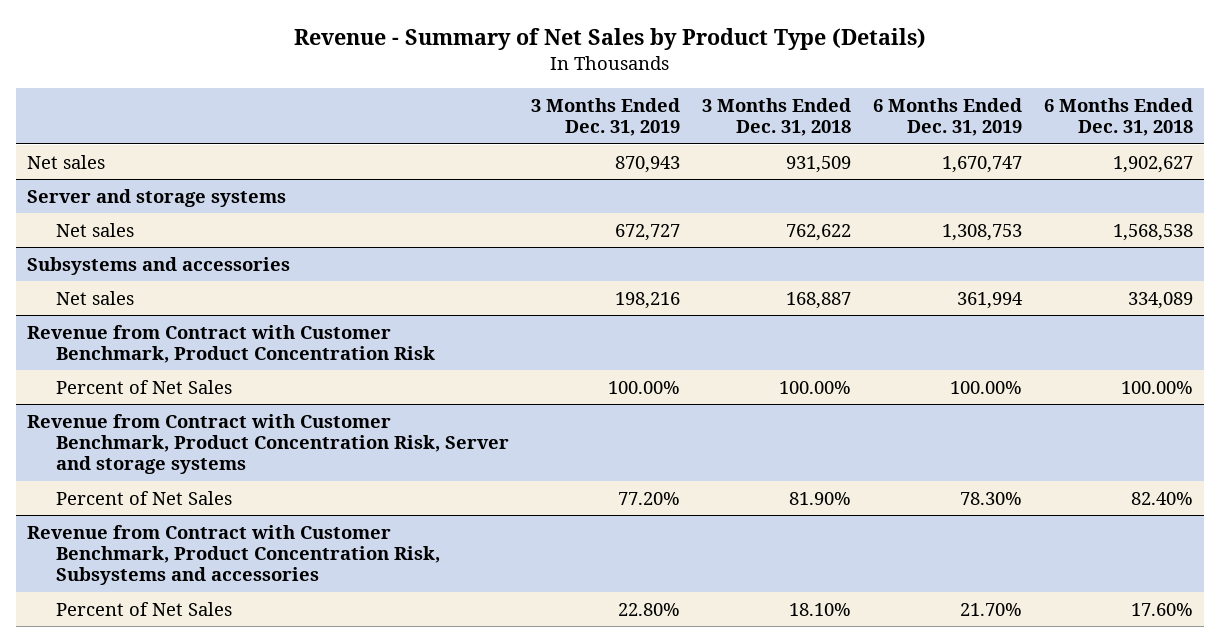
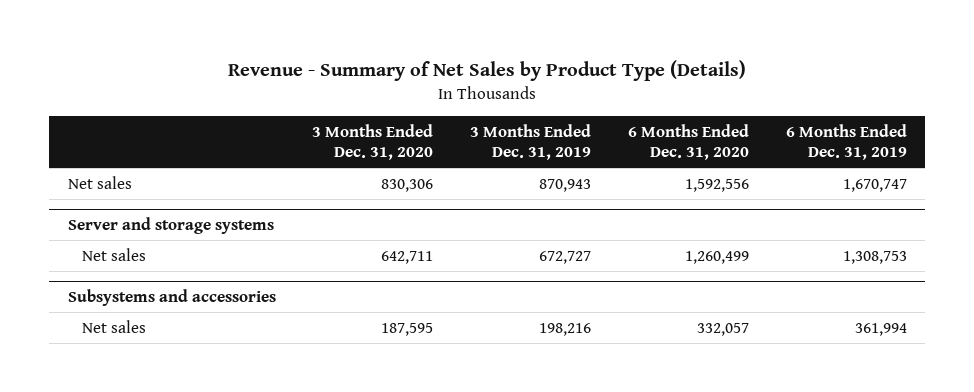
[701,97,851,137] 3 Months Ended Dec. 31, 2018 -> none
[1043,97,1193,137] 6 Months Ended Dec. 31, 2018 -> none
none -> [312,124,434,161] 3 Months Ended Dec. 31, 2020
none -> [627,124,749,161] 6 Months Ended Dec. 31, 2020
[27,324,435,364] Revenue from Contract with Customer Benchmark, Product Concentration Risk -> none
[55,379,232,394] Percent of Net Sales -> none
[27,413,509,475] Revenue from Contract with Customer Benchmark, Product Concentration Risk, Server and storage systems -> none
[55,490,232,505] Percent of Net Sales -> none
[27,524,440,586] Revenue from Contract with Customer Benchmark, Product Concentration Risk, Subsystems and accessories -> none
[55,601,232,616] Percent of Net Sales -> none

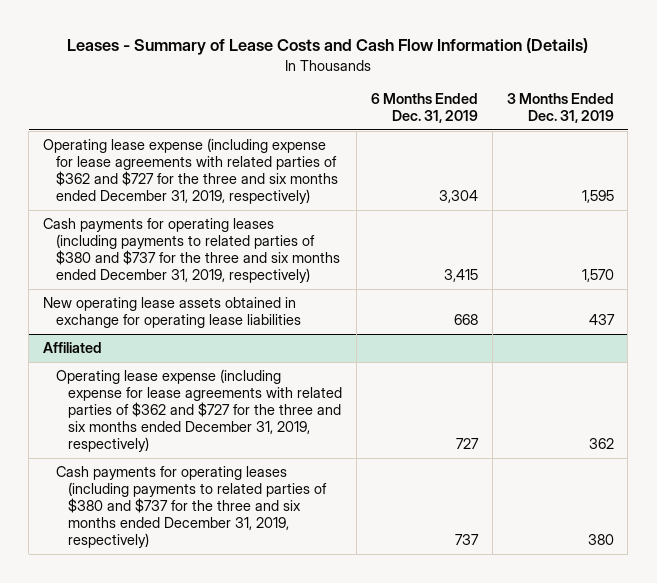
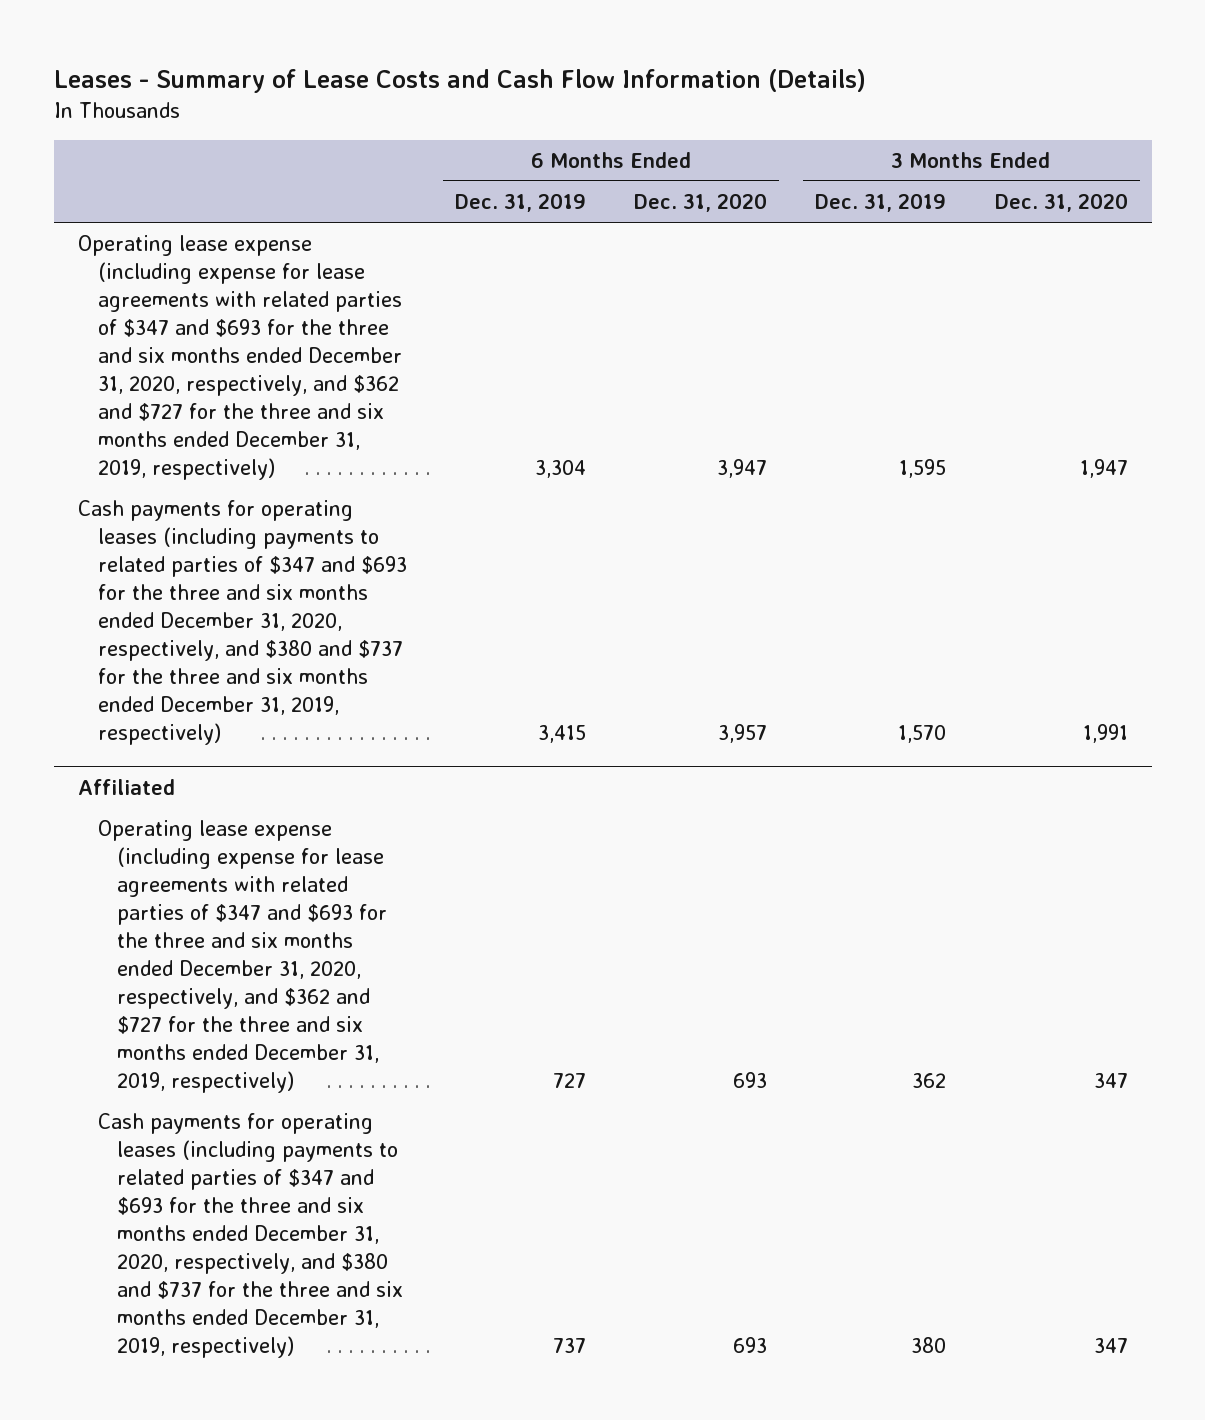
none -> [634,192,768,212] Dec. 31, 2020
none -> [994,192,1128,212] Dec. 31, 2020
[43,297,301,329] New operating lease assets obtained in exchange for operating lease liabilities -> none
[43,138,338,205] Operating lease expense (including expense for lease agreements with related parties of $362 and $727 for the three and six months ended December 31, 2019, respectively) -> [77,235,402,481] Operating lease expense (including expense for lease agreements with related parties of $347 and $693 for the three and six months ended December 31, 2020, respectively, and $362 and $727 for the three and six months ended December 31, 2019, respectively)
[43,218,340,284] Cash payments for operating leases (including payments to related parties of $380 and $737 for the three and six months ended December 31, 2019, respectively) -> [77,500,407,746] Cash payments for operating leases (including payments to related parties of $347 and $693 for the three and six months ended December 31, 2020, respectively, and $380 and $737 for the three and six months ended December 31, 2019, respectively)
[55,369,343,453] Operating lease expense (including expense for lease agreements with related parties of $362 and $727 for the three and six months ended December 31, 2019, respectively) -> [97,820,388,1094] Operating lease expense (including expense for lease agreements with related parties of $347 and $693 for the three and six months ended December 31, 2020, respectively, and $362 and $727 for the three and six months ended December 31, 2019, respectively)
[55,466,328,549] Cash payments for operating leases (including payments to related parties of $380 and $737 for the three and six months ended December 31, 2019, respectively) -> [97,1113,404,1359] Cash payments for operating leases (including payments to related parties of $347 and $693 for the three and six months ended December 31, 2020, respectively, and $380 and $737 for the three and six months ended December 31, 2019, respectively)

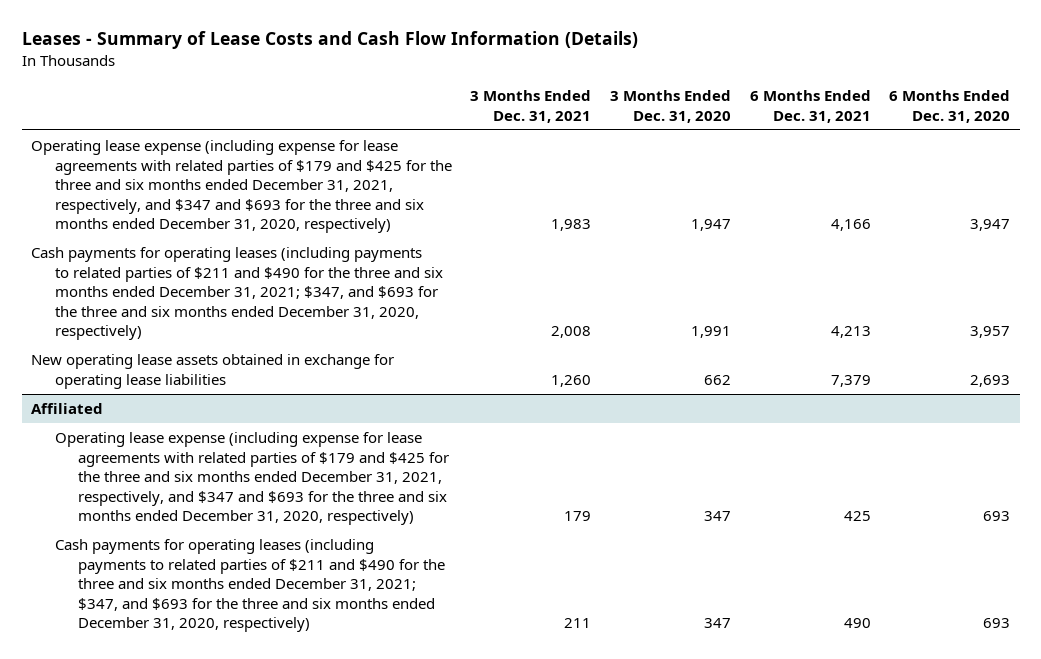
[454,192,586,212] Dec. 31, 2019 -> none
[815,192,947,212] Dec. 31, 2019 -> none
none -> [470,90,592,123] 3 Months Ended Dec. 31, 2021
none -> [749,90,871,123] 6 Months Ended Dec. 31, 2021
[77,235,402,481] Operating lease expense (including expense for lease agreements with related parties of $347 and $693 for the three and six months ended December 31, 2020, respectively, and $362 and $727 for the three and six months ended December 31, 2019, respectively) -> [30,139,452,234] Operating lease expense (including expense for lease agreements with related parties of $179 and $425 for the three and six months ended December 31, 2021, respectively, and $347 and $693 for the three and six months ended December 31, 2020, respectively)
[77,500,407,746] Cash payments for operating leases (including payments to related parties of $347 and $693 for the three and six months ended December 31, 2020, respectively, and $380 and $737 for the three and six months ended December 31, 2019, respectively) -> [30,246,443,341] Cash payments for operating leases (including payments to related parties of $211 and $490 for the three and six months ended December 31, 2021; $347, and $693 for the three and six months ended December 31, 2020, respectively)
none -> [30,353,394,389] New operating lease assets obtained in exchange for operating lease liabilities
[97,820,388,1094] Operating lease expense (including expense for lease agreements with related parties of $347 and $693 for the three and six months ended December 31, 2020, respectively, and $362 and $727 for the three and six months ended December 31, 2019, respectively) -> [54,431,450,526] Operating lease expense (including expense for lease agreements with related parties of $179 and $425 for the three and six months ended December 31, 2021, respectively, and $347 and $693 for the three and six months ended December 31, 2020, respectively)
[97,1113,404,1359] Cash payments for operating leases (including payments to related parties of $347 and $693 for the three and six months ended December 31, 2020, respectively, and $380 and $737 for the three and six months ended December 31, 2019, respectively) -> [54,538,446,633] Cash payments for operating leases (including payments to related parties of $211 and $490 for the three and six months ended December 31, 2021; $347, and $693 for the three and six months ended December 31, 2020, respectively)

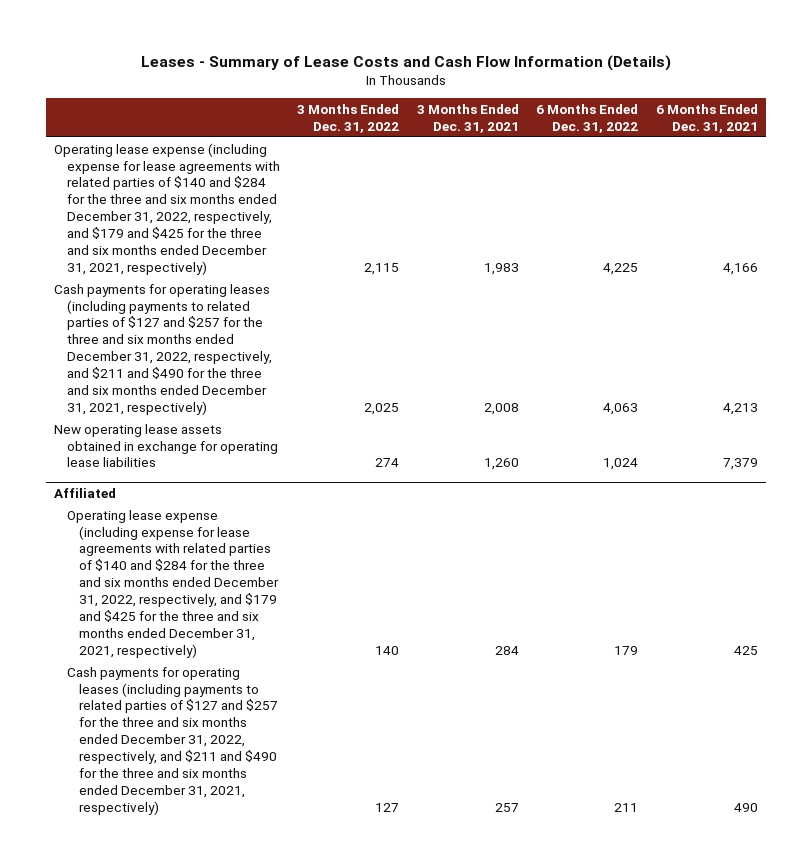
[609,90,731,123] 3 Months Ended Dec. 31, 2020 -> none
[889,90,1011,123] 6 Months Ended Dec. 31, 2020 -> none
none -> [297,103,400,133] 3 Months Ended Dec. 31, 2022
none -> [536,103,639,133] 6 Months Ended Dec. 31, 2022
[30,139,452,234] Operating lease expense (including expense for lease agreements with related parties of $179 and $425 for the three and six months ended December 31, 2021, respectively, and $347 and $693 for the three and six months ended December 31, 2020, respectively) -> [54,142,280,275] Operating lease expense (including expense for lease agreements with related parties of $140 and $284 for the three and six months ended December 31, 2022, respectively, and $179 and $425 for the three and six months ended December 31, 2021, respectively)
[30,246,443,341] Cash payments for operating leases (including payments to related parties of $211 and $490 for the three and six months ended December 31, 2021; $347, and $693 for the three and six months ended December 31, 2020, respectively) -> [54,283,272,415] Cash payments for operating leases (including payments to related parties of $127 and $257 for the three and six months ended December 31, 2022, respectively, and $211 and $490 for the three and six months ended December 31, 2021, respectively)
[54,431,450,526] Operating lease expense (including expense for lease agreements with related parties of $179 and $425 for the three and six months ended December 31, 2021, respectively, and $347 and $693 for the three and six months ended December 31, 2020, respectively) -> [66,509,280,658] Operating lease expense (including expense for lease agreements with related parties of $140 and $284 for the three and six months ended December 31, 2022, respectively, and $179 and $425 for the three and six months ended December 31, 2021, respectively)
[564,511,592,522] 179 -> [494,645,519,655] 284
[54,538,446,633] Cash payments for operating leases (including payments to related parties of $211 and $490 for the three and six months ended December 31, 2021; $347, and $693 for the three and six months ended December 31, 2020, respectively) -> [66,666,279,815] Cash payments for operating leases (including payments to related parties of $127 and $257 for the three and six months ended December 31, 2022, respectively, and $211 and $490 for the three and six months ended December 31, 2021, respectively)
[564,618,592,629] 211 -> [494,802,519,812] 257

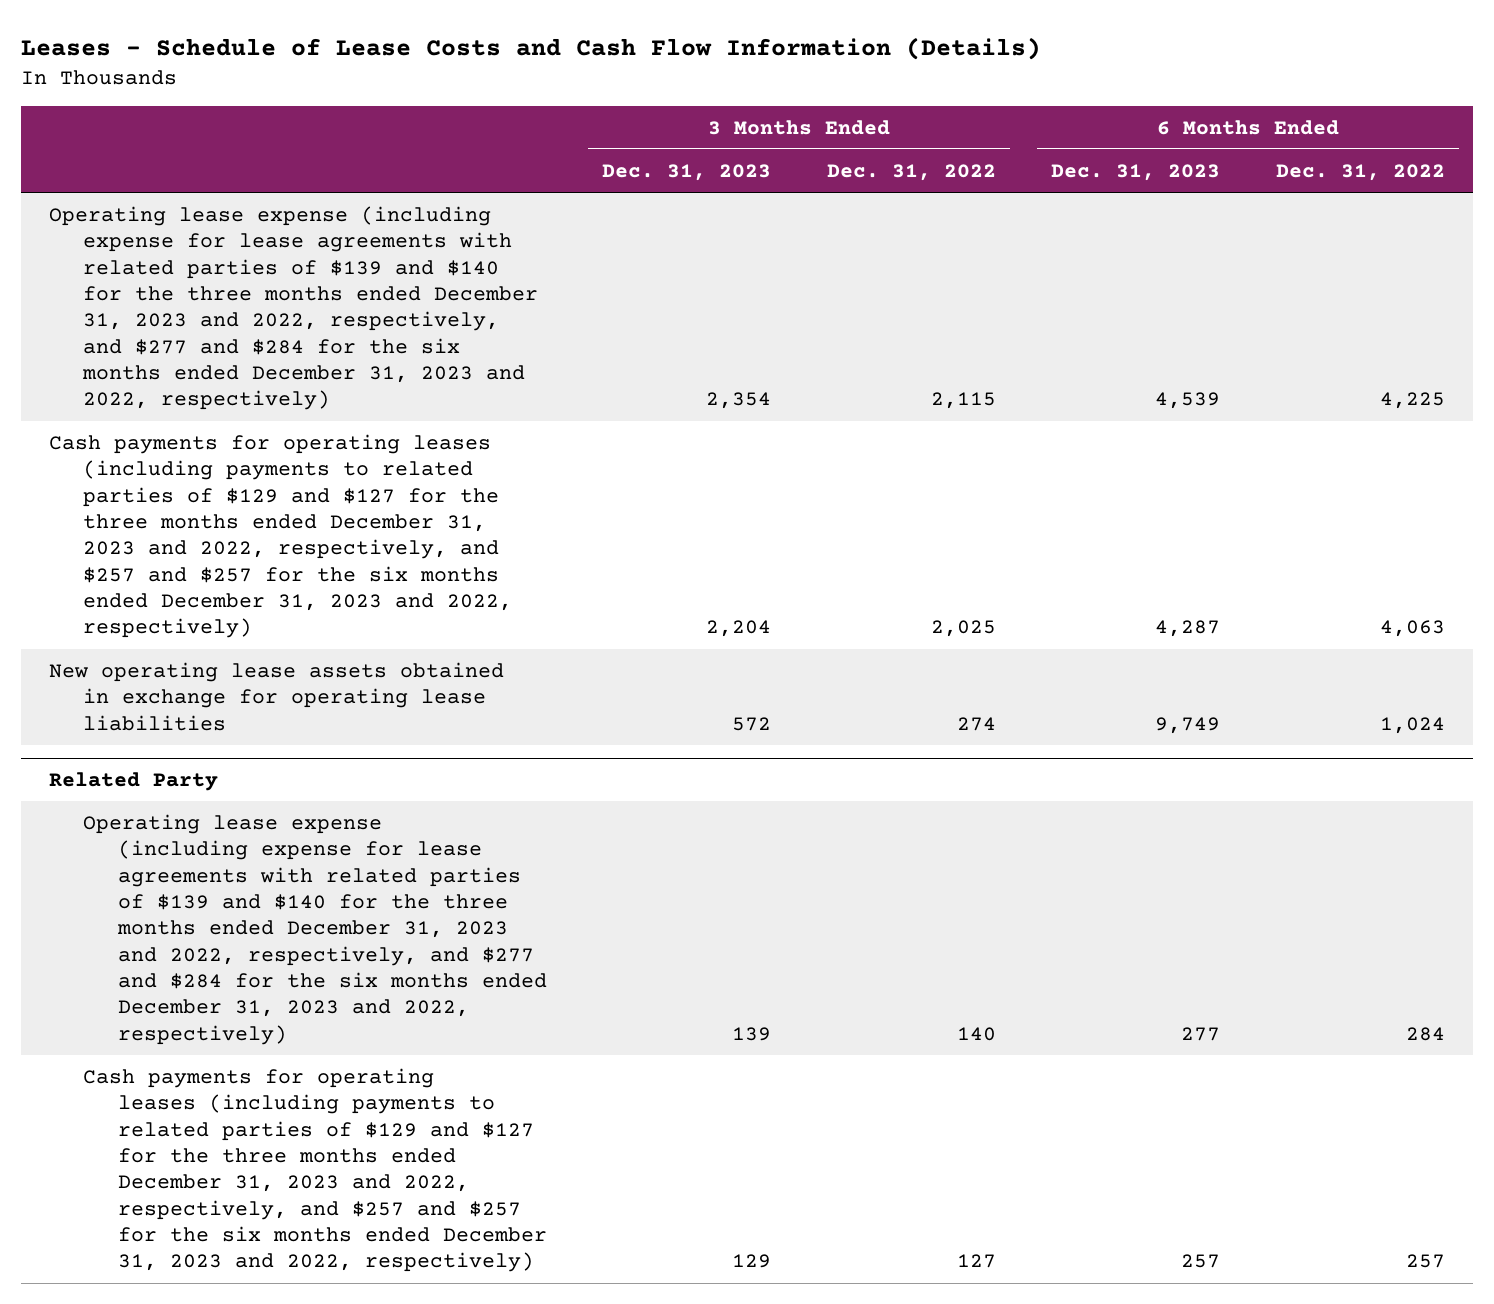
[141,54,672,71] Leases - Summary of Lease Costs and Cash Flow Information (Details) -> [21,36,1042,60] Leases - Schedule of Lease Costs and Cash Flow Information (Details)
[416,103,519,133] 3 Months Ended Dec. 31, 2021 -> none
[655,103,758,133] 6 Months Ended Dec. 31, 2021 -> none
none -> [602,163,772,181] Dec. 31, 2023
none -> [1051,163,1221,181] Dec. 31, 2023
[54,142,280,275] Operating lease expense (including expense for lease agreements with related parties of $140 and $284 for the three and six months ended December 31, 2022, respectively, and $179 and $425 for the three and six months ended December 31, 2021, respectively) -> [49,205,539,411] Operating lease expense (including expense for lease agreements with related parties of $139 and $140 for the three months ended December 31, 2023 and 2022, respectively, and $277 and $284 for the six months ended December 31, 2023 and 2022, respectively)
[54,283,272,415] Cash payments for operating leases (including payments to related parties of $127 and $257 for the three and six months ended December 31, 2022, respectively, and $211 and $490 for the three and six months ended December 31, 2021, respectively) -> [49,433,513,639] Cash payments for operating leases (including payments to related parties of $129 and $127 for the three months ended December 31, 2023 and 2022, respectively, and $257 and $257 for the six months ended December 31, 2023 and 2022, respectively)
[54,488,117,499] Affiliated -> none
none -> [49,772,219,792] Related Party
[66,509,280,658] Operating lease expense (including expense for lease agreements with related parties of $140 and $284 for the three and six months ended December 31, 2022, respectively, and $179 and $425 for the three and six months ended December 31, 2021, respectively) -> [83,813,547,1045] Operating lease expense (including expense for lease agreements with related parties of $139 and $140 for the three months ended December 31, 2023 and 2022, respectively, and $277 and $284 for the six months ended December 31, 2023 and 2022, respectively)
[614,645,639,655] 179 -> [1405,1026,1445,1041] 284
[66,666,279,815] Cash payments for operating leases (including payments to related parties of $127 and $257 for the three and six months ended December 31, 2022, respectively, and $211 and $490 for the three and six months ended December 31, 2021, respectively) -> [83,1067,547,1273] Cash payments for operating leases (including payments to related parties of $129 and $127 for the three months ended December 31, 2023 and 2022, respectively, and $257 and $257 for the six months ended December 31, 2023 and 2022, respectively)
[614,802,639,812] 211 -> [1405,1254,1445,1269] 257

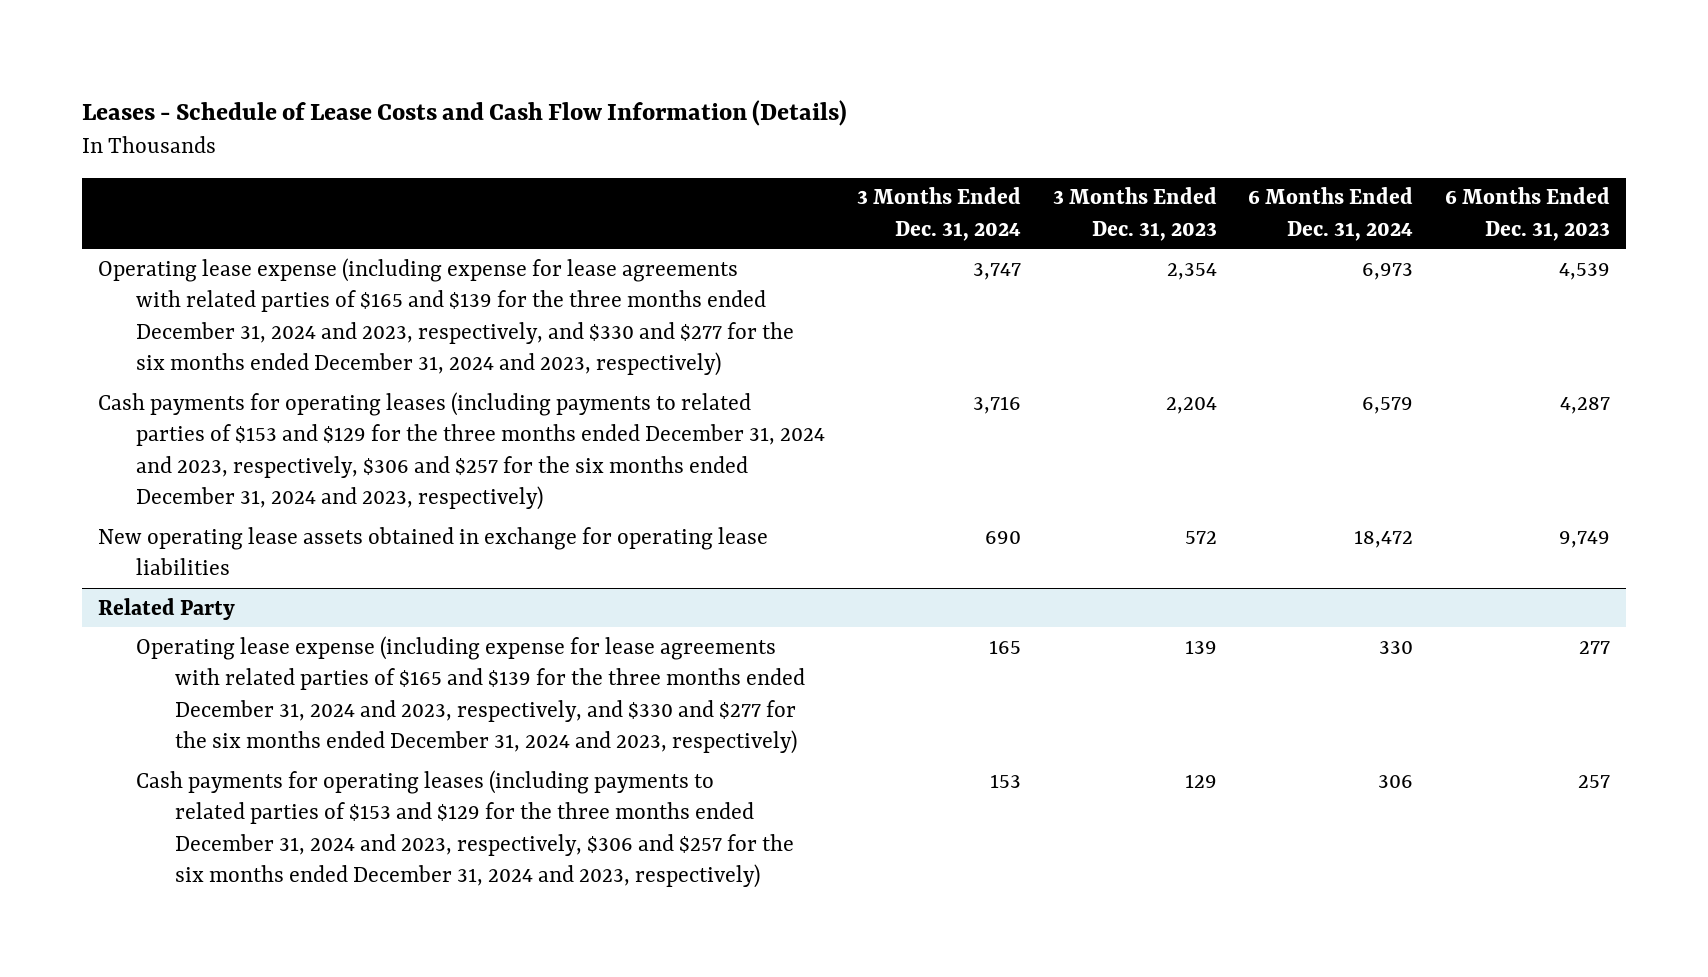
[826,163,996,181] Dec. 31, 2022 -> none
[1275,163,1445,181] Dec. 31, 2022 -> none
none -> [857,187,1022,241] 3 Months Ended Dec. 31, 2024
none -> [1248,187,1414,241] 6 Months Ended Dec. 31, 2024
[49,205,539,411] Operating lease expense (including expense for lease agreements with related parties of $139 and $140 for the three months ended December 31, 2023 and 2022, respectively, and $277 and $284 for the six months ended December 31, 2023 and 2022, respectively) -> [97,257,795,377] Operating lease expense (including expense for lease agreements with related parties of $165 and $139 for the three months ended December 31, 2024 and 2023, respectively, and $330 and $277 for the six months ended December 31, 2024 and 2023, respectively)
[49,433,513,639] Cash payments for operating leases (including payments to related parties of $129 and $127 for the three months ended December 31, 2023 and 2022, respectively, and $257 and $257 for the six months ended December 31, 2023 and 2022, respectively) -> [97,391,826,511] Cash payments for operating leases (including payments to related parties of $153 and $129 for the three months ended December 31, 2024 and 2023, respectively, $306 and $257 for the six months ended December 31, 2024 and 2023, respectively)
[83,813,547,1045] Operating lease expense (including expense for lease agreements with related parties of $139 and $140 for the three months ended December 31, 2023 and 2022, respectively, and $277 and $284 for the six months ended December 31, 2023 and 2022, respectively) -> [136,635,806,755] Operating lease expense (including expense for lease agreements with related parties of $165 and $139 for the three months ended December 31, 2024 and 2023, respectively, and $330 and $277 for the six months ended December 31, 2024 and 2023, respectively)
[83,1067,547,1273] Cash payments for operating leases (including payments to related parties of $129 and $127 for the three months ended December 31, 2023 and 2022, respectively, and $257 and $257 for the six months ended December 31, 2023 and 2022, respectively) -> [136,769,795,889] Cash payments for operating leases (including payments to related parties of $153 and $129 for the three months ended December 31, 2024 and 2023, respectively, $306 and $257 for the six months ended December 31, 2024 and 2023, respectively)

